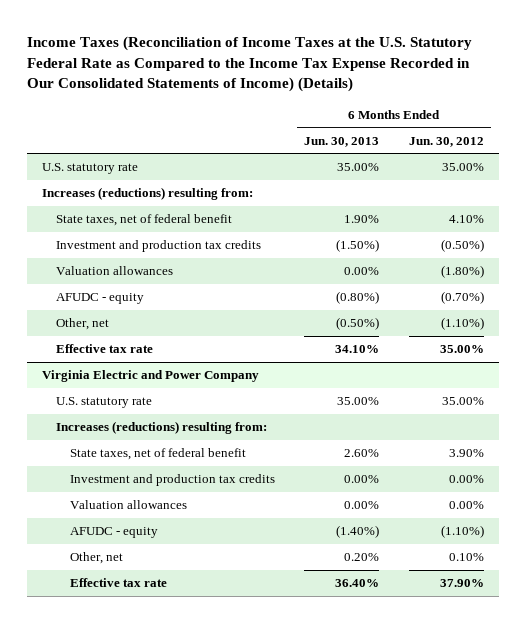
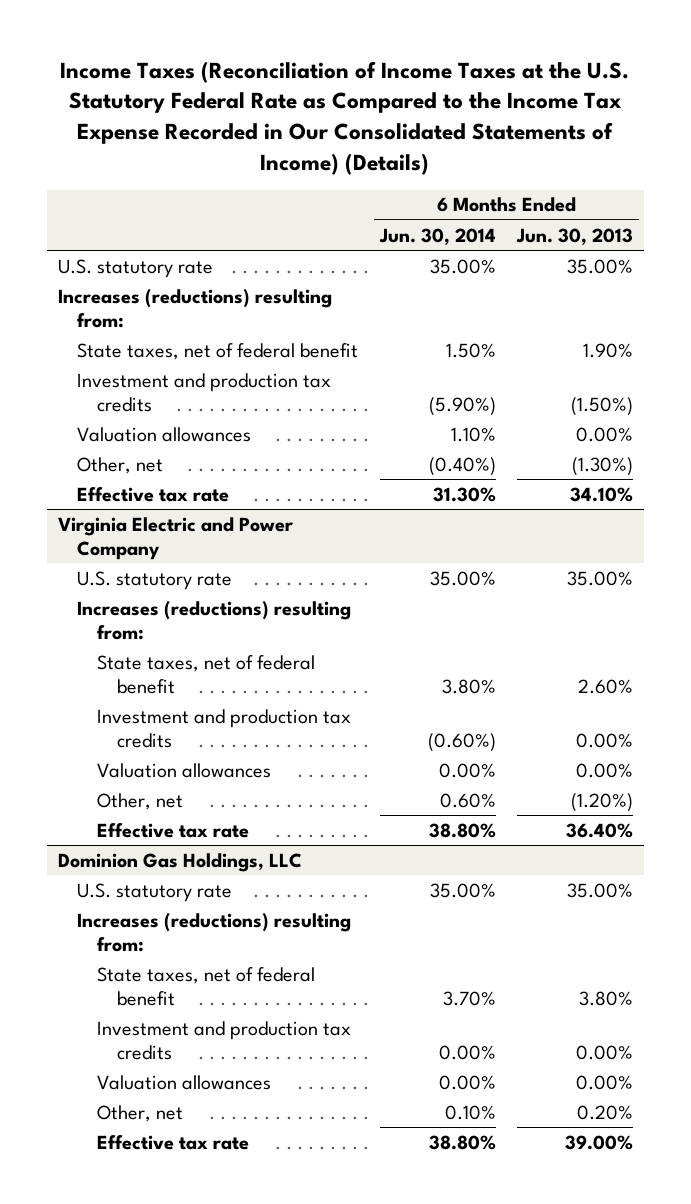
[408,136,484,147] Jun. 30, 2012 -> none
none -> [378,227,496,245] Jun. 30, 2014
[55,293,144,305] AFUDC - equity -> none
[336,317,380,331] (0.50%) -> [572,456,634,476] (1.30%)
[69,527,158,539] AFUDC - equity -> none
[344,553,380,562] 0.20% -> [571,792,634,812] (1.20%)
none -> [57,852,302,872] Dominion Gas Holdings, LLC
none -> [77,882,233,902] U.S. statutory rate
none -> [77,912,352,952] Increases (reductions) resulting from:
none -> [97,966,316,1006] State taxes, net of federal benefit
none -> [97,1020,352,1060] Investment and production tax credits
none -> [97,1074,272,1090] Valuation allowances
none -> [97,1104,184,1122] Other, net
none -> [97,1134,250,1150] Effective tax rate

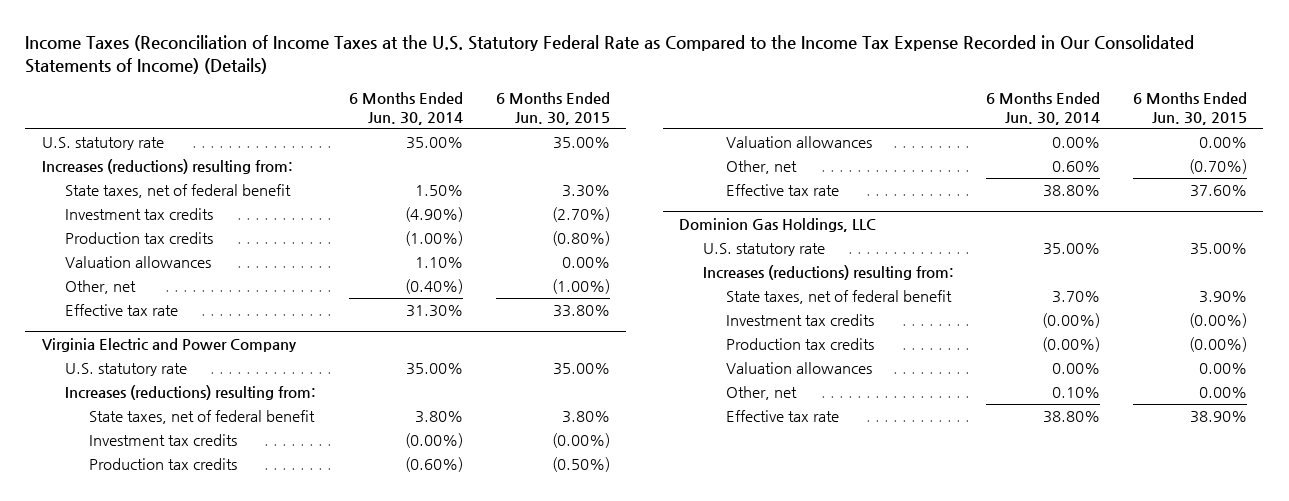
[516,227,634,245] Jun. 30, 2013 -> none
none -> [495,92,610,125] 6 Months Ended Jun. 30, 2015
[77,372,332,412] Investment and production tax credits -> [65,208,214,221] Investment tax credits
[428,396,496,416] (5.90%) -> [404,207,463,223] (4.90%)
none -> [65,232,214,245] Production tax credits
[97,708,352,748] Investment and production tax credits -> [88,434,237,447] Investment tax credits
[427,732,496,752] (0.60%) -> [404,433,463,449] (0.00%)
none -> [88,458,237,471] Production tax credits
[97,1020,352,1060] Investment and production tax credits -> [726,314,875,327] Investment tax credits
[438,1044,496,1060] 0.00% -> [1042,313,1101,329] (0.00%)
none -> [726,338,875,351] Production tax credits

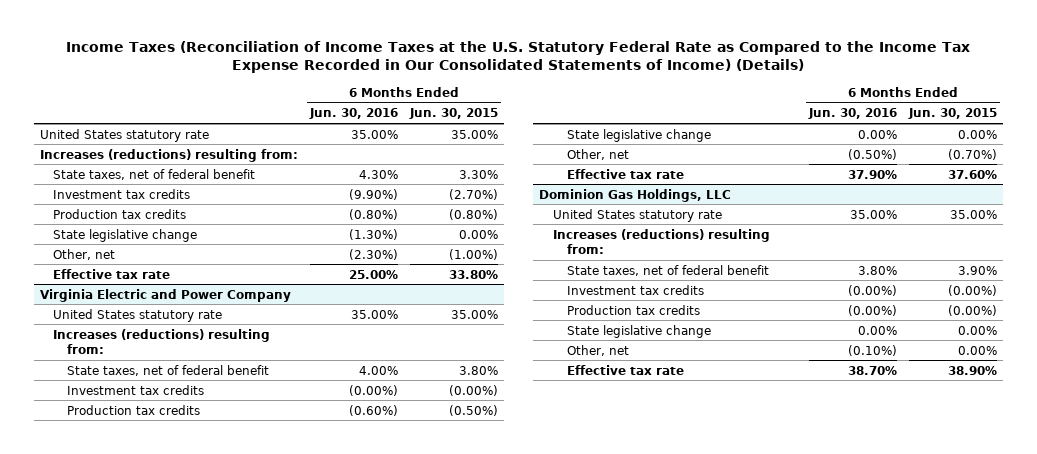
[348,92,463,125] 6 Months Ended Jun. 30, 2014 -> none
none -> [308,108,398,120] Jun. 30, 2016
[41,137,164,151] U.S. statutory rate -> [39,128,209,142] United States statutory rate
[65,256,212,269] Valuation allowances -> none
none -> [53,228,198,242] State legislative change
[65,363,188,377] U.S. statutory rate -> [53,308,223,322] United States statutory rate
[726,136,873,149] Valuation allowances -> none
none -> [566,128,711,142] State legislative change
[702,243,825,257] U.S. statutory rate -> [553,208,723,222] United States statutory rate
[726,362,873,375] Valuation allowances -> none
none -> [566,324,711,338] State legislative change

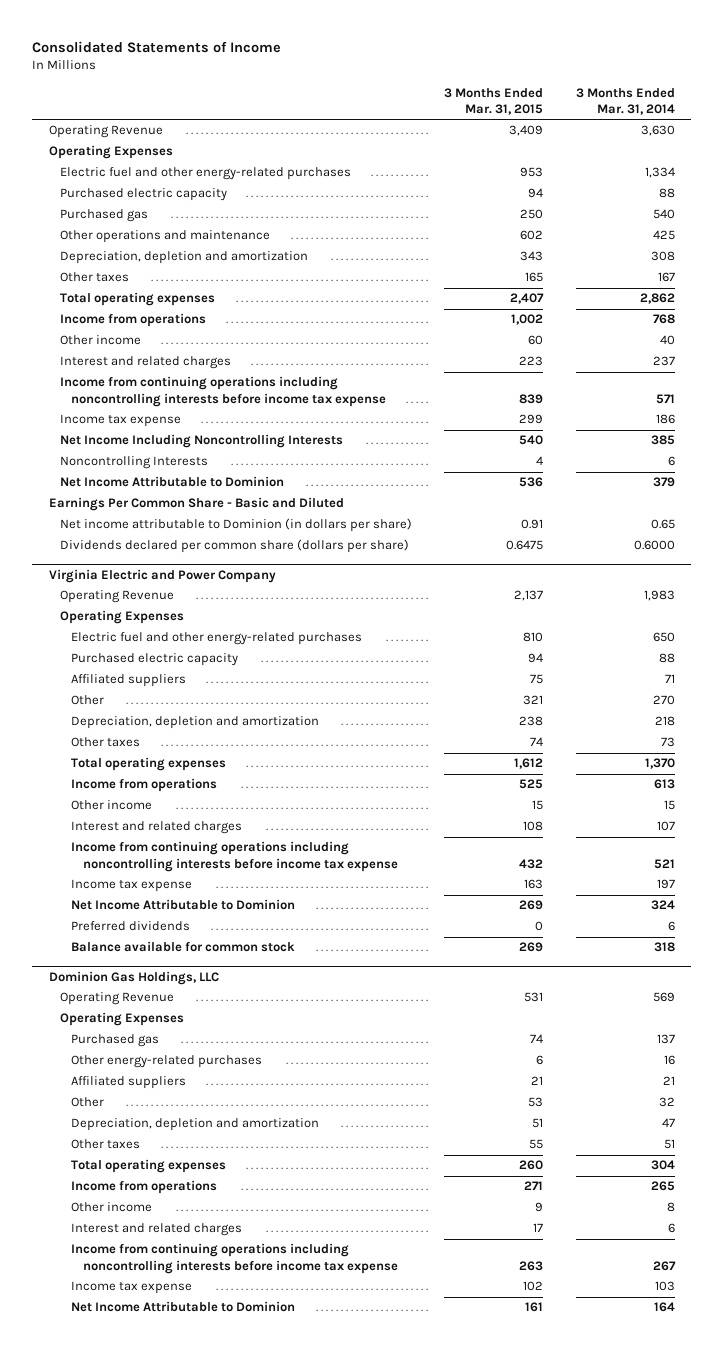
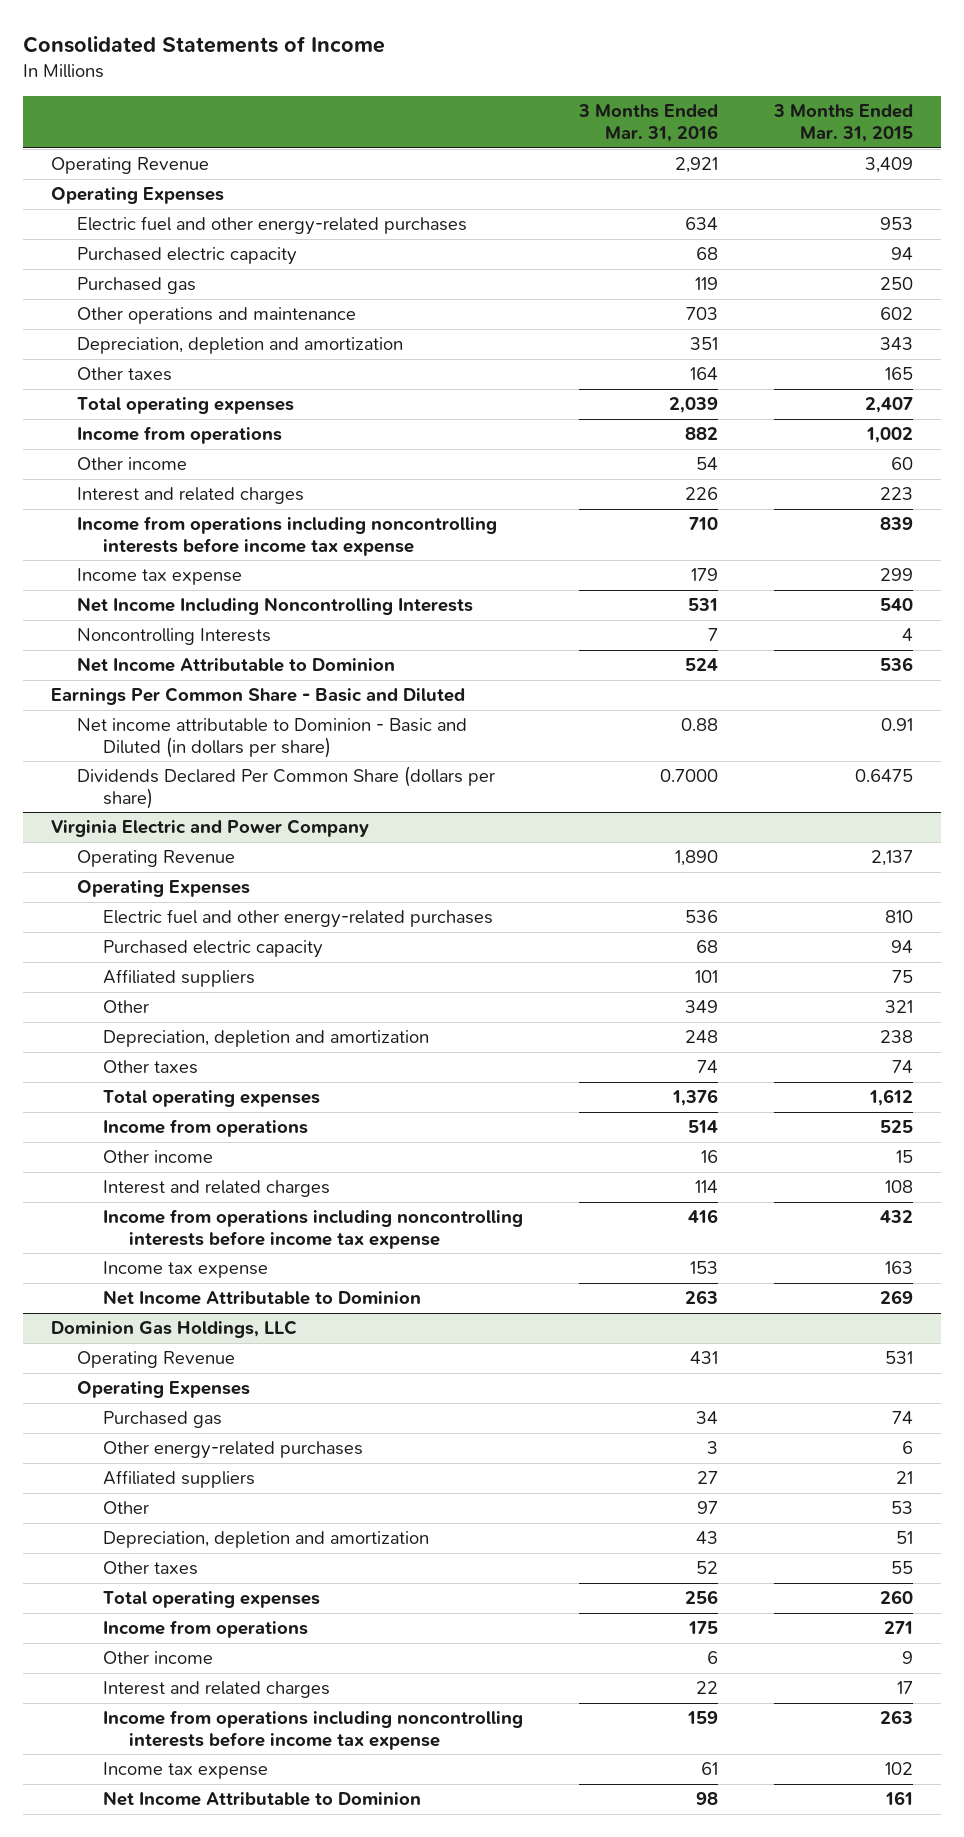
[575,87,675,116] 3 Months Ended Mar. 31, 2014 -> none
none -> [577,104,718,143] 3 Months Ended Mar. 31, 2016
[59,376,387,407] Income from continuing operations including noncontrolling interests before income tax expense -> [77,516,498,556] Income from operations including noncontrolling interests before income tax expense
[59,518,412,533] Net income attributable to Dominion (in dollars per share) -> [77,718,468,758] Net income attributable to Dominion - Basic and Diluted (in dollars per share)
[59,539,409,554] Dividends declared per common share (dollars per share) -> [77,766,496,809] Dividends Declared Per Common Share (dollars per share)
[71,841,398,872] Income from continuing operations including noncontrolling interests before income tax expense -> [103,1209,524,1249] Income from operations including noncontrolling interests before income tax expense
[71,921,191,932] Preferred dividends -> none
[71,941,296,953] Balance available for common stock -> none
[71,1243,398,1274] Income from continuing operations including noncontrolling interests before income tax expense -> [103,1710,524,1750] Income from operations including noncontrolling interests before income tax expense

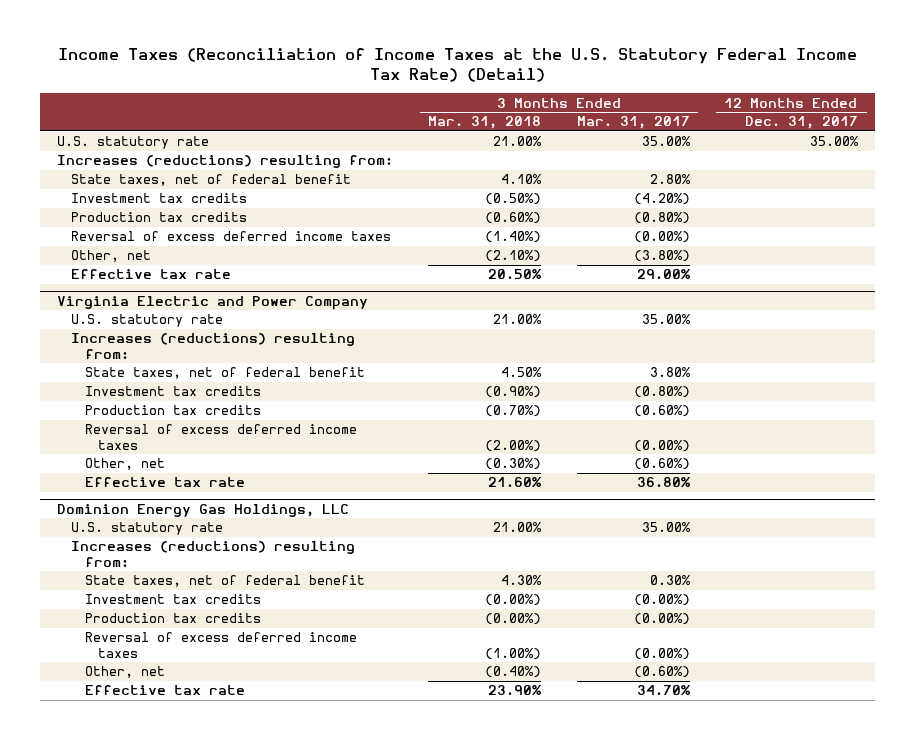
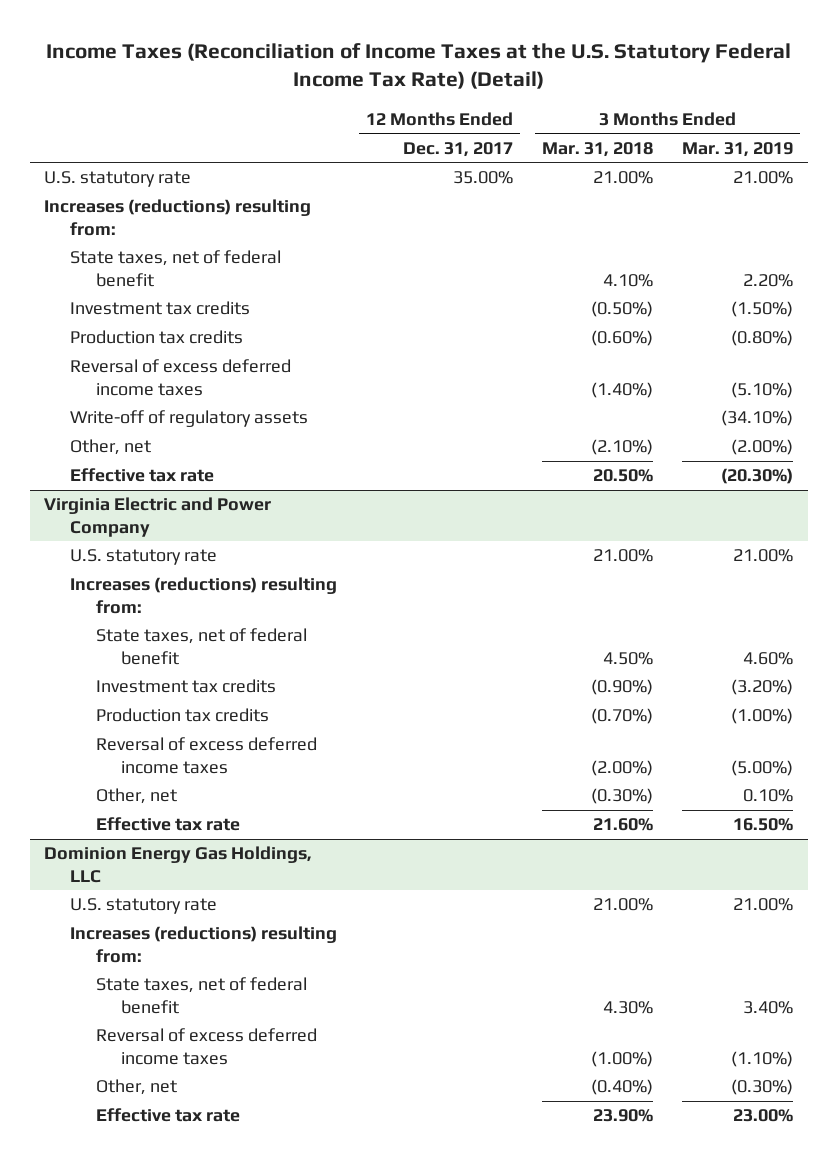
[576,116,690,130] Mar. 31, 2017 -> none
none -> [682,141,794,157] Mar. 31, 2019
none -> [70,410,309,428] Write-off of regulatory assets
[84,594,261,605] Investment tax credits -> none
[84,613,261,624] Production tax credits -> none

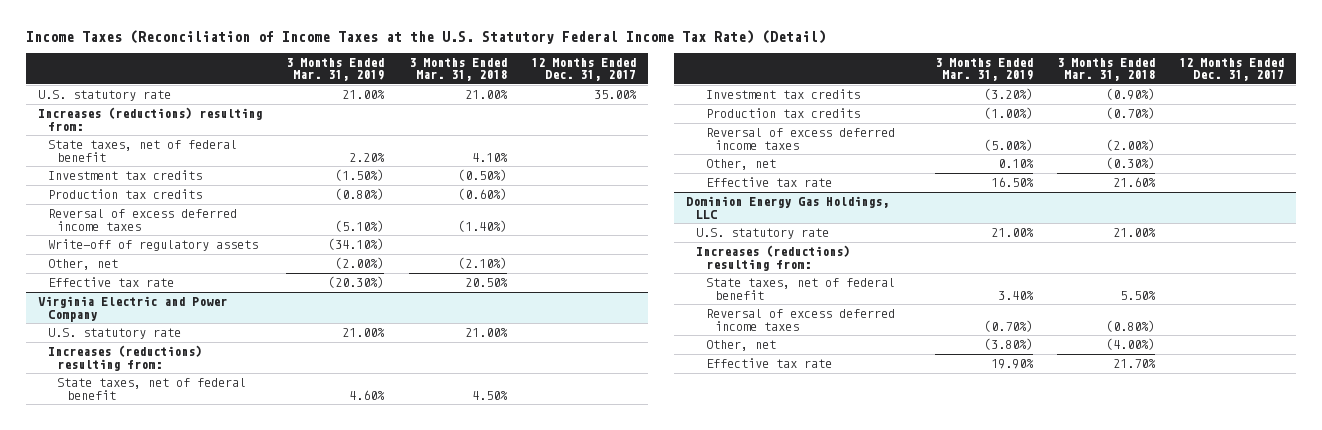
[603,1000,654,1014] 4.30% -> [1119,290,1156,300] 5.50%
[591,1050,654,1067] (1.00%) -> [1105,319,1155,332] (0.80%)
[731,1050,794,1067] (1.10%) -> [983,319,1033,332] (0.70%)
[591,1079,654,1096] (0.40%) -> [1105,338,1155,351] (4.00%)
[731,1079,794,1096] (0.30%) -> [983,338,1033,351] (3.80%)
[593,1109,654,1123] 23.90% -> [1112,359,1156,369] 21.70%
[733,1109,794,1123] 23.00% -> [990,359,1034,370] 19.90%

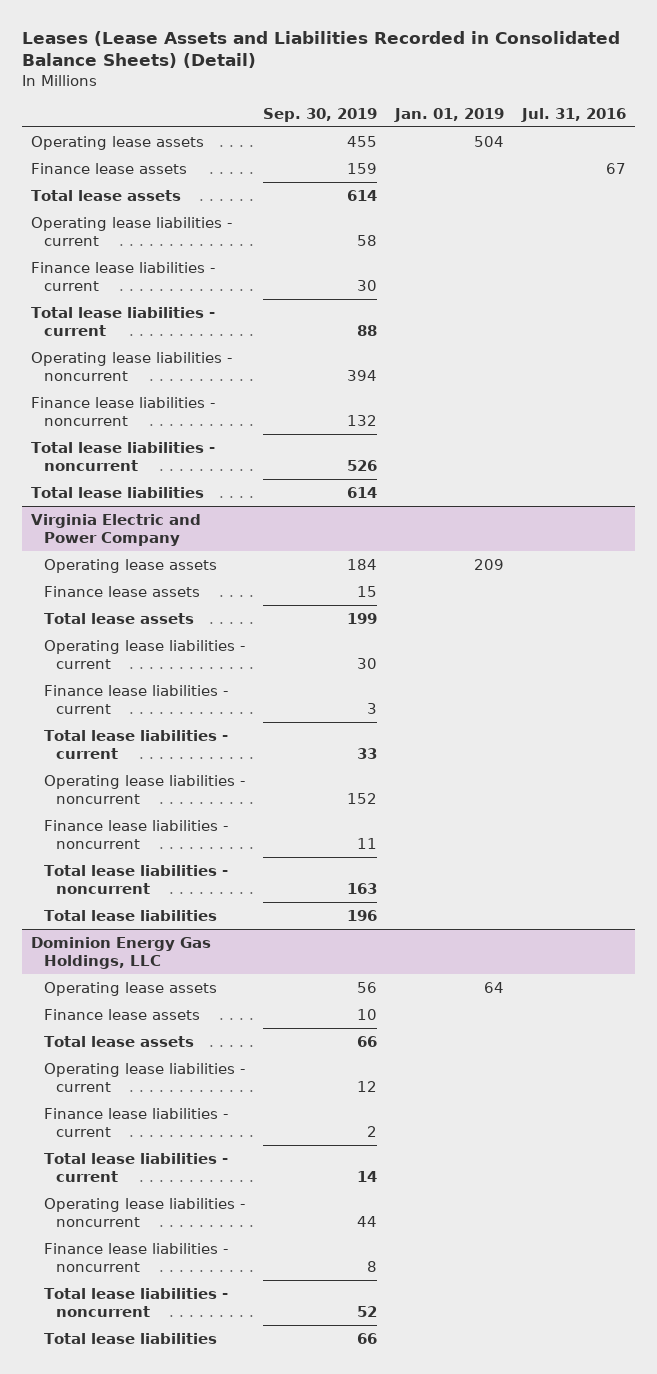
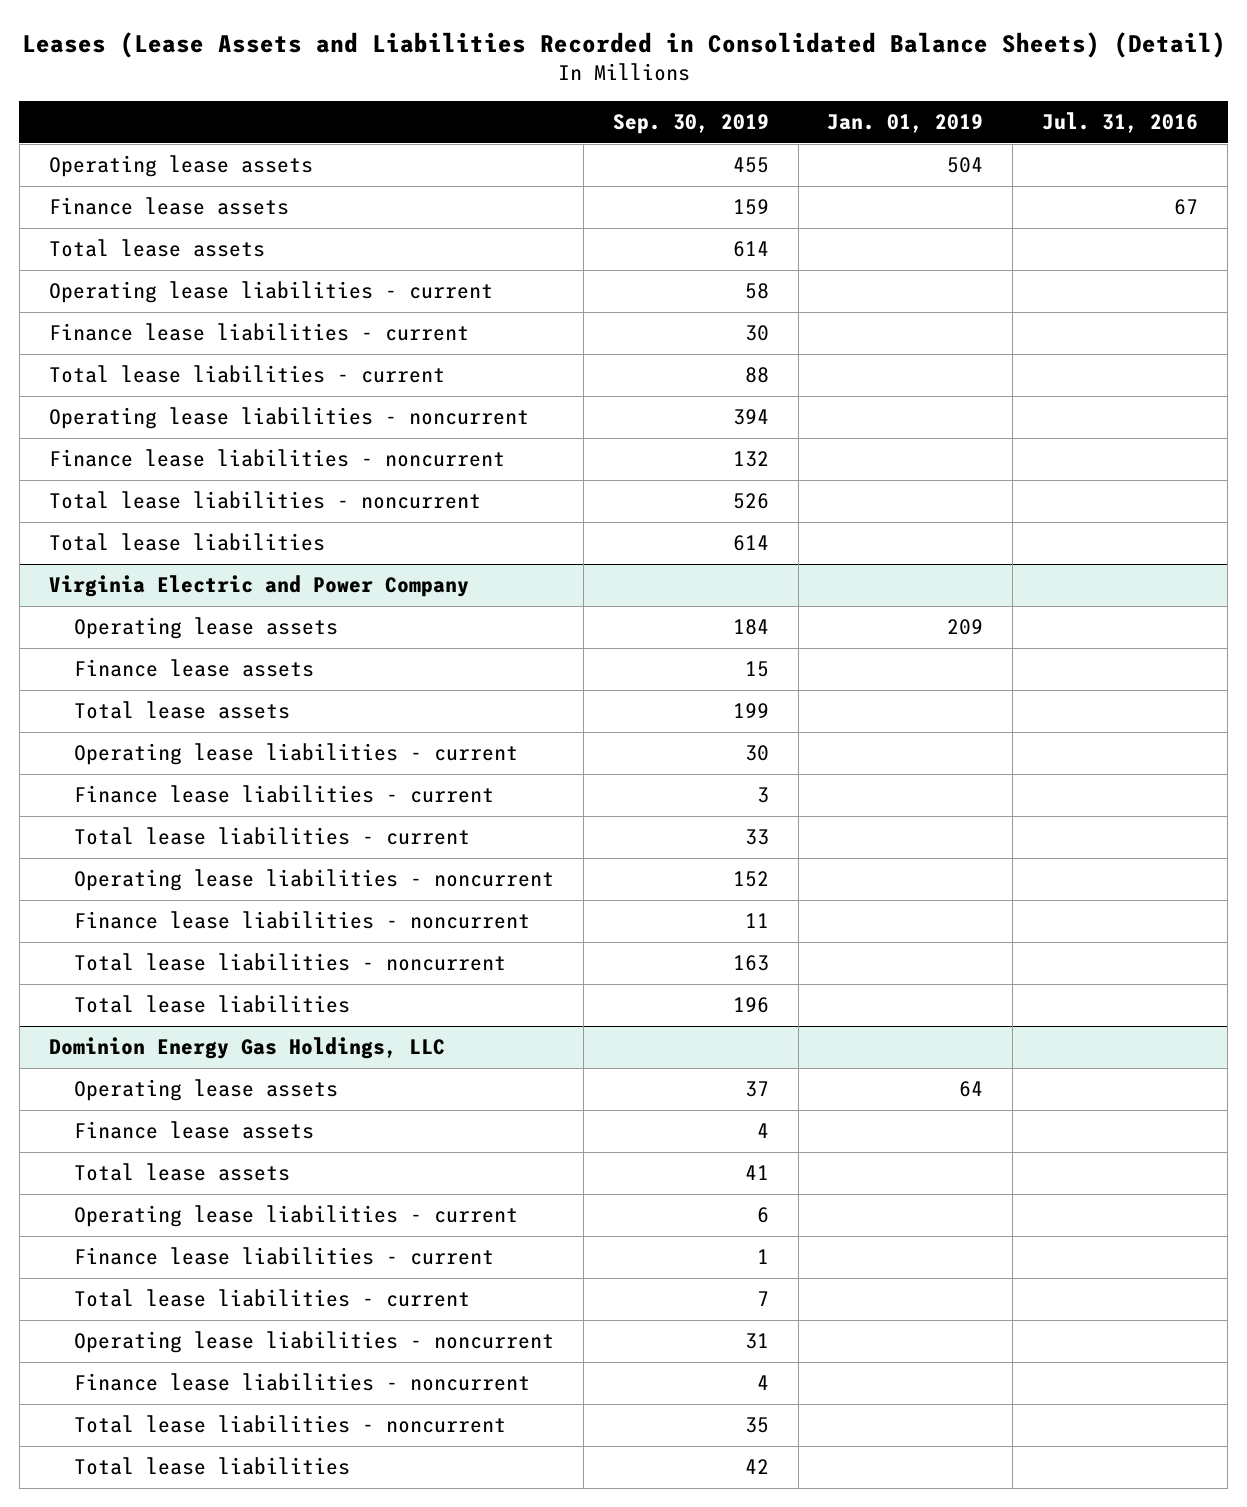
[356,981,377,993] 56 -> [744,1081,769,1098] 37
[356,1008,377,1020] 10 -> [756,1123,769,1139] 4
[356,1035,377,1047] 66 -> [744,1165,769,1181] 41
[356,1081,377,1093] 12 -> [756,1207,769,1224] 6
[366,1126,377,1138] 2 -> [756,1249,769,1265] 1
[356,1171,377,1183] 14 -> [756,1291,769,1307] 7
[356,1216,377,1228] 44 -> [744,1333,769,1350] 31
[366,1261,377,1273] 8 -> [756,1375,769,1391] 4
[356,1306,377,1318] 52 -> [744,1417,769,1434] 35
[356,1332,377,1344] 66 -> [744,1459,769,1475] 42

